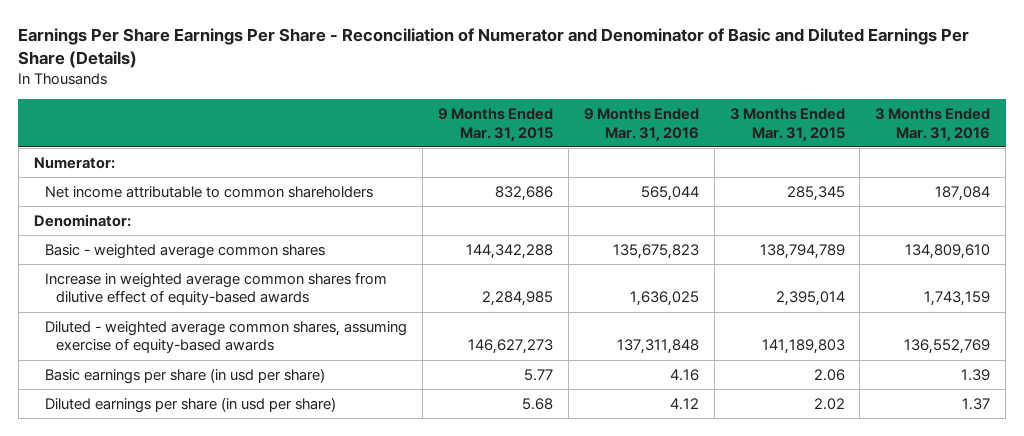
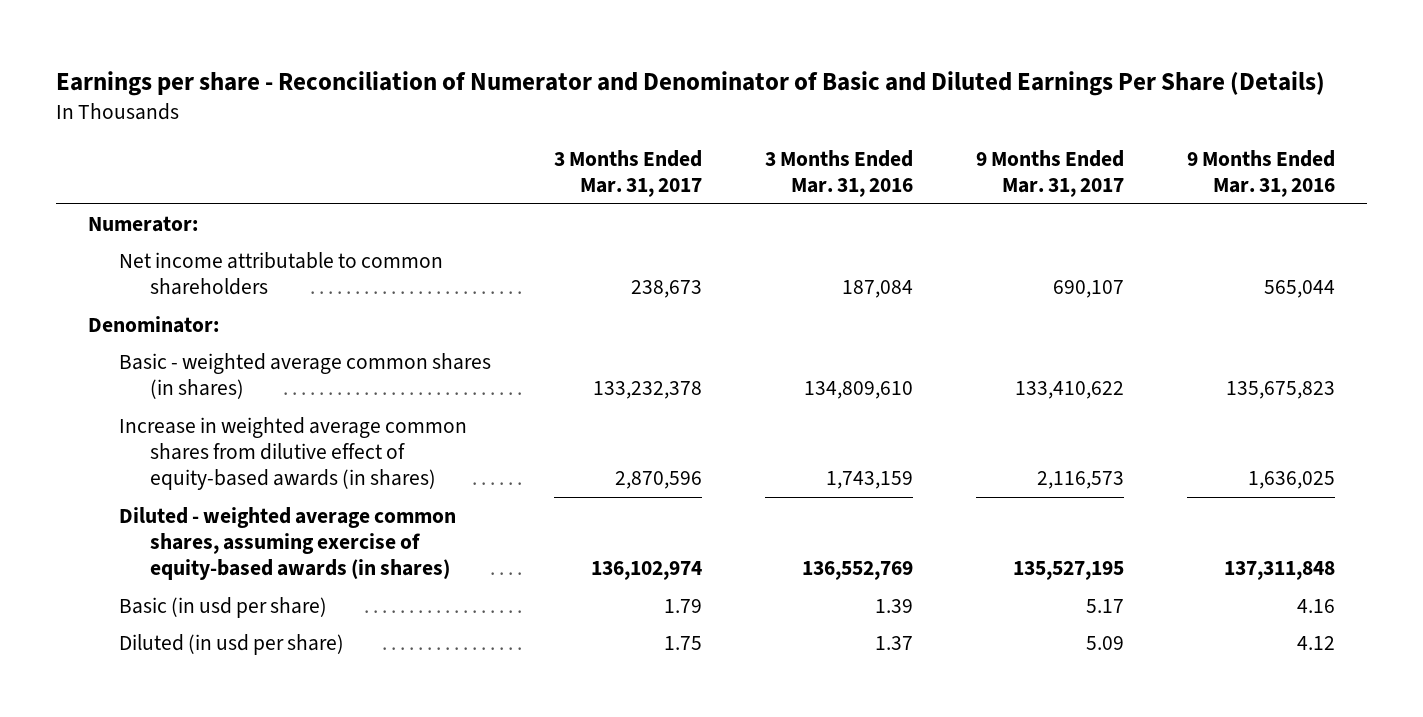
[18,28,970,69] Earnings Per Share Earnings Per Share - Reconciliation of Numerator and Denominator of Basic and Diluted Earnings Per Share (Details) -> [56,70,1326,96] Earnings per share - Reconciliation of Numerator and Denominator of Basic and Diluted Earnings Per Share (Details)
[437,108,553,142] 9 Months Ended Mar. 31, 2015 -> none
[729,108,845,142] 3 Months Ended Mar. 31, 2015 -> none
none -> [553,149,702,198] 3 Months Ended Mar. 31, 2017
none -> [976,149,1125,198] 9 Months Ended Mar. 31, 2017
[44,243,325,259] Basic - weighted average common shares -> [118,352,491,400] Basic - weighted average common shares (in shares)
[44,271,387,306] Increase in weighted average common shares from dilutive effect of equity-based awards -> [118,416,467,491] Increase in weighted average common shares from dilutive effect of equity-based awards (in shares)
[44,320,407,354] Diluted - weighted average common shares, assuming exercise of equity-based awards -> [118,506,456,581] Diluted - weighted average common shares, assuming exercise of equity-based awards (in shares)
[44,367,325,384] Basic earnings per share (in usd per share) -> [118,596,327,618] Basic (in usd per share)
[44,396,336,413] Diluted earnings per share (in usd per share) -> [118,633,344,655] Diluted (in usd per share)

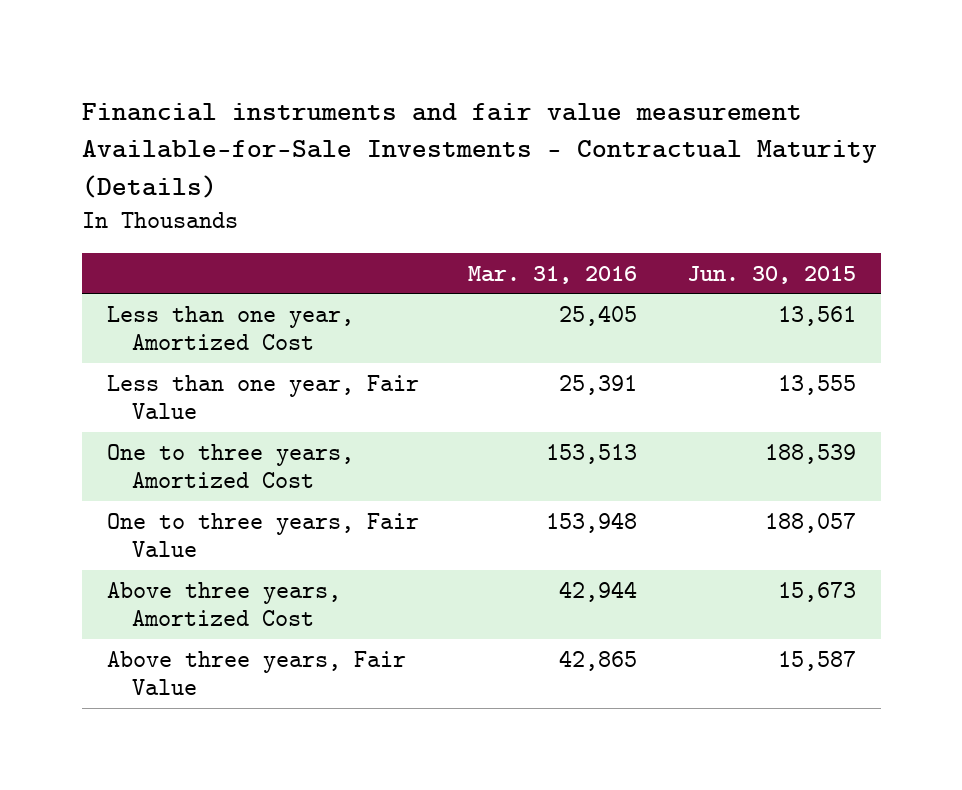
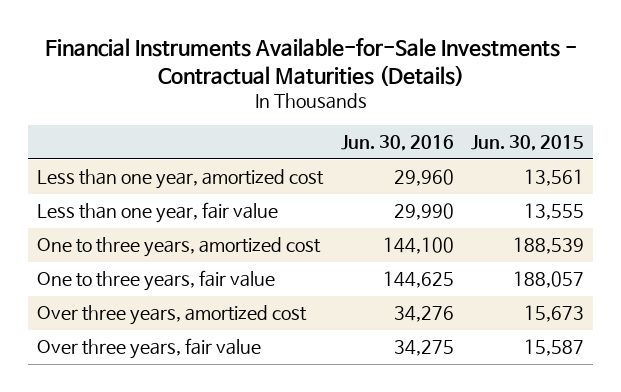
[81,102,877,199] Financial instruments and fair value measurement Available-for-Sale Investments - Contractual Maturity (Details) -> [44,38,577,86] Financial Instruments Available-for-Sale Investments - Contractual Maturities (Details)
[468,265,638,284] Mar. 31, 2016 -> none
none -> [340,135,454,152] Jun. 30, 2016
[106,305,354,351] Less than one year, Amortized Cost -> [36,169,324,190] Less than one year, amortized cost
[106,374,419,420] Less than one year, Fair Value -> [36,202,278,224] Less than one year, fair value
[106,443,354,489] One to three years, Amortized Cost -> [36,237,321,258] One to three years, amortized cost
[106,512,419,558] One to three years, Fair Value -> [36,270,275,292] One to three years, fair value
[106,581,341,627] Above three years, Amortized Cost -> [36,305,307,326] Over three years, amortized cost
[106,650,406,696] Above three years, Fair Value -> [36,338,261,360] Over three years, fair value

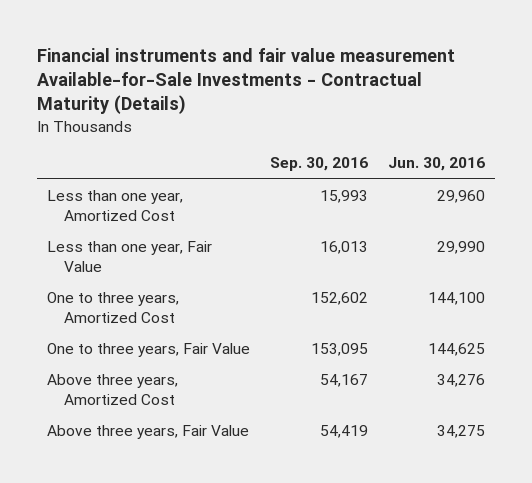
[44,38,577,86] Financial Instruments Available-for-Sale Investments - Contractual Maturities (Details) -> [37,47,456,115] Financial instruments and fair value measurement Available-for-Sale Investments - Contractual Maturity (Details)
[471,135,585,152] Jun. 30, 2015 -> none
none -> [270,157,369,172] Sep. 30, 2016
[36,169,324,190] Less than one year, amortized cost -> [47,190,184,221] Less than one year, Amortized Cost
[36,202,278,224] Less than one year, fair value -> [47,241,213,272] Less than one year, Fair Value
[36,237,321,258] One to three years, amortized cost -> [47,292,180,323] One to three years, Amortized Cost
[36,270,275,292] One to three years, fair value -> [47,343,251,358] One to three years, Fair Value
[36,305,307,326] Over three years, amortized cost -> [47,374,179,405] Above three years, Amortized Cost
[36,338,261,360] Over three years, fair value -> [47,425,250,440] Above three years, Fair Value

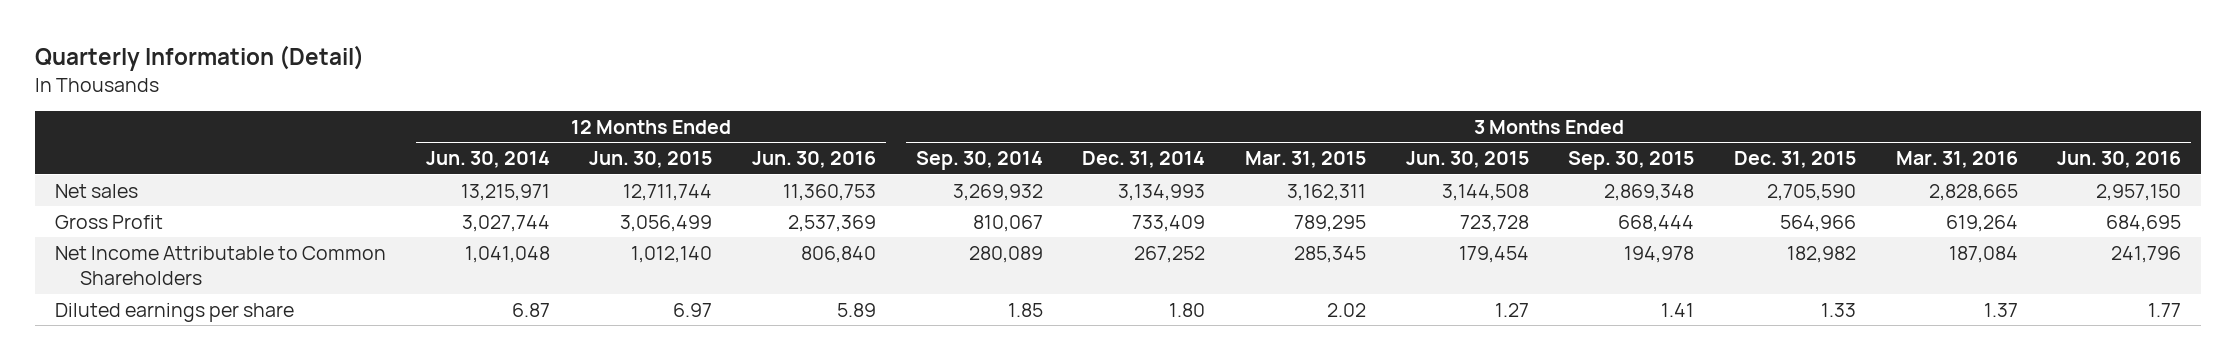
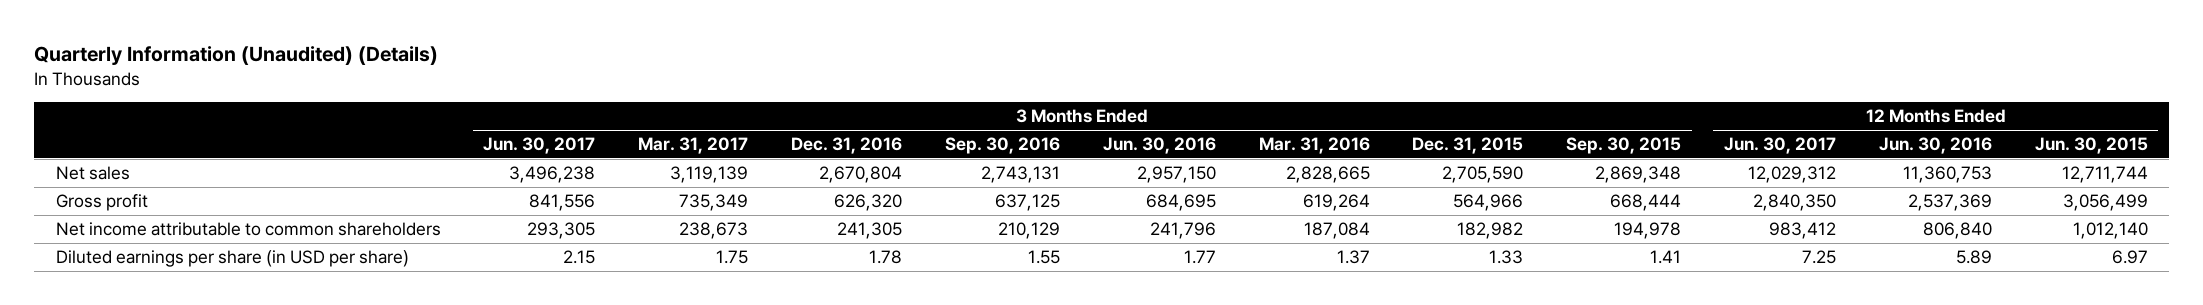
[35,45,365,72] Quarterly Information (Detail) -> [34,46,439,66] Quarterly Information (Unaudited) (Details)
[425,151,550,169] Jun. 30, 2014 -> none
[915,151,1043,171] Sep. 30, 2014 -> none
[1082,151,1206,169] Dec. 31, 2014 -> none
[1245,151,1367,169] Mar. 31, 2015 -> none
[1405,151,1529,169] Jun. 30, 2015 -> none
none -> [483,137,596,155] Jun. 30, 2017
none -> [638,137,749,155] Mar. 31, 2017
none -> [791,137,903,155] Dec. 31, 2016
none -> [944,137,1060,155] Sep. 30, 2016
none -> [1724,137,1837,155] Jun. 30, 2017
[55,214,164,229] Gross Profit -> [55,194,148,212] Gross profit
[55,245,387,285] Net Income Attributable to Common Shareholders -> [55,222,441,237] Net income attributable to common shareholders
[55,302,295,322] Diluted earnings per share -> [55,250,409,268] Diluted earnings per share (in USD per share)

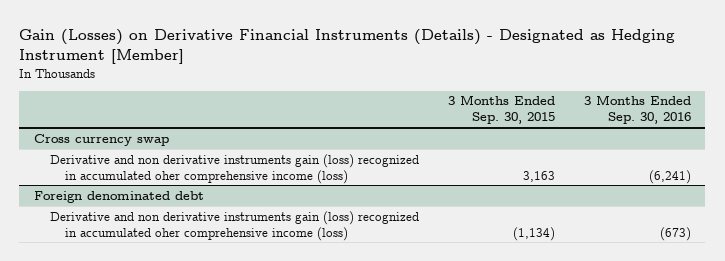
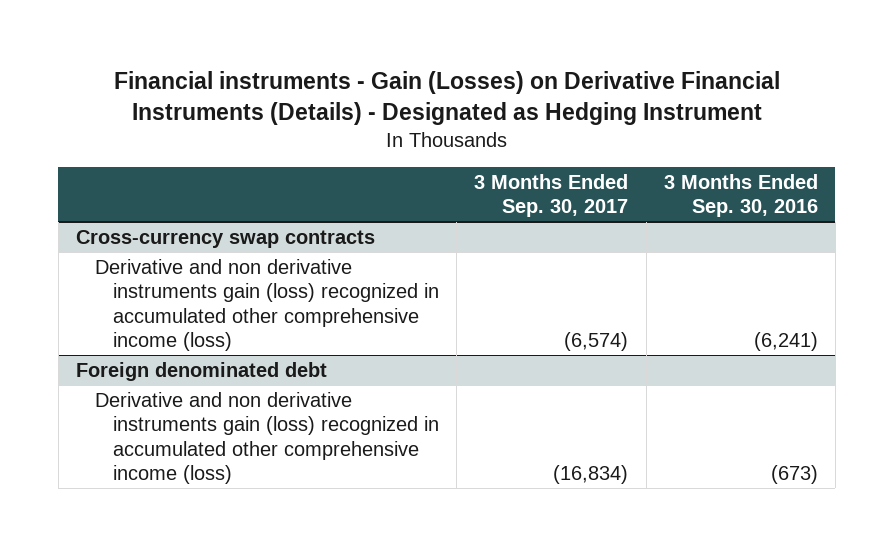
[19,28,676,64] Gain (Losses) on Derivative Financial Instruments (Details) - Designated as Hedging Instrument [Member] -> [113,71,780,125] Financial instruments - Gain (Losses) on Derivative Financial Instruments (Details) - Designated as Hedging Instrument
[447,95,555,125] 3 Months Ended Sep. 30, 2015 -> none
none -> [474,173,629,217] 3 Months Ended Sep. 30, 2017
[34,133,170,146] Cross currency swap -> [75,230,375,249] Cross-currency swap contracts
[49,153,419,184] Derivative and non derivative instruments gain (loss) recognized in accumulated oher comprehensive income (loss) -> [94,259,440,351] Derivative and non derivative instruments gain (loss) recognized in accumulated other comprehensive income (loss)
[49,210,419,241] Derivative and non derivative instruments gain (loss) recognized in accumulated oher comprehensive income (loss) -> [94,392,440,484] Derivative and non derivative instruments gain (loss) recognized in accumulated other comprehensive income (loss)

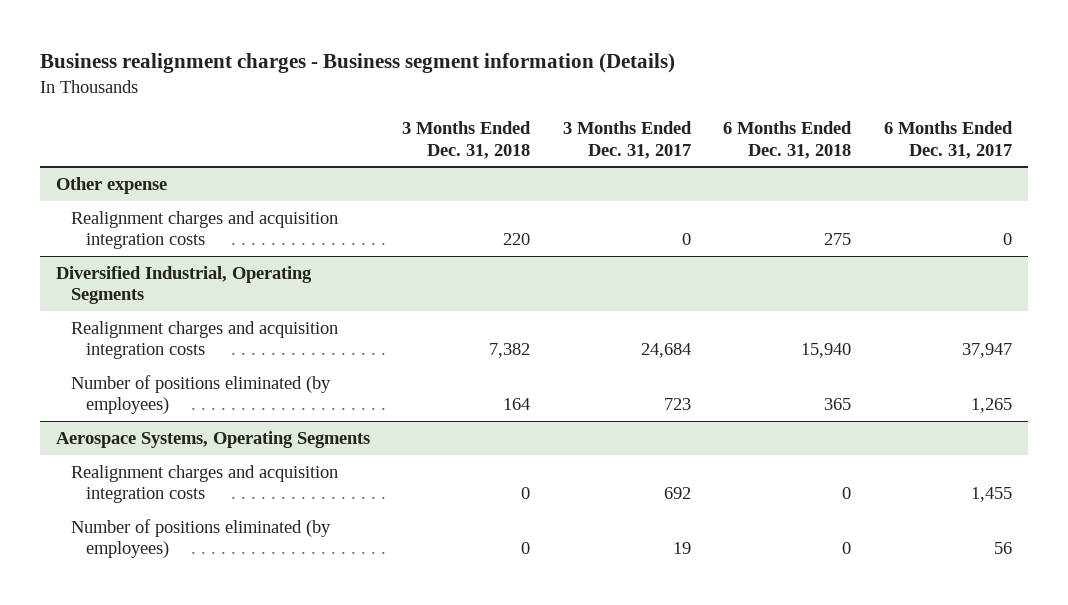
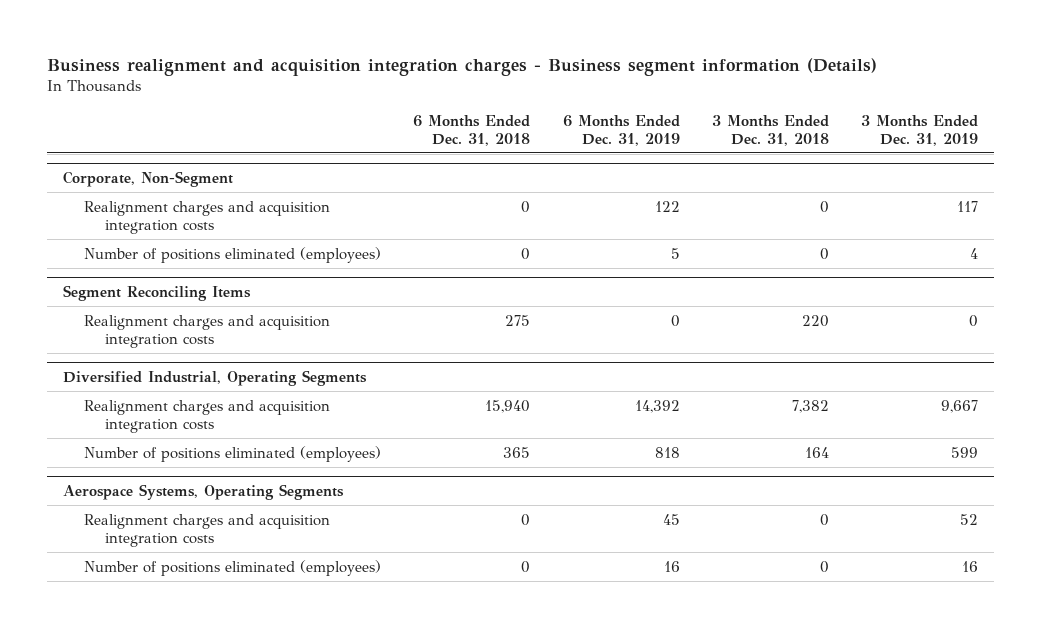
[39,53,675,74] Business realignment charges - Business segment information (Details) -> [47,57,878,76] Business realignment and acquisition integration charges - Business segment information (Details)
[562,121,692,159] 3 Months Ended Dec. 31, 2017 -> none
[883,121,1013,159] 6 Months Ended Dec. 31, 2017 -> none
none -> [562,114,680,146] 6 Months Ended Dec. 31, 2019
none -> [861,114,979,146] 3 Months Ended Dec. 31, 2019
none -> [63,170,234,187] Corporate, Non-Segment
none -> [84,200,331,234] Realignment charges and acquisition integration costs
none -> [84,246,382,263] Number of positions eliminated (employees)
[55,176,167,194] Other expense -> [63,284,252,301] Segment Reconciling Items
[70,374,331,415] Number of positions eliminated (by employees) -> [84,445,382,462] Number of positions eliminated (employees)
[70,518,331,559] Number of positions eliminated (by employees) -> [84,559,382,576] Number of positions eliminated (employees)

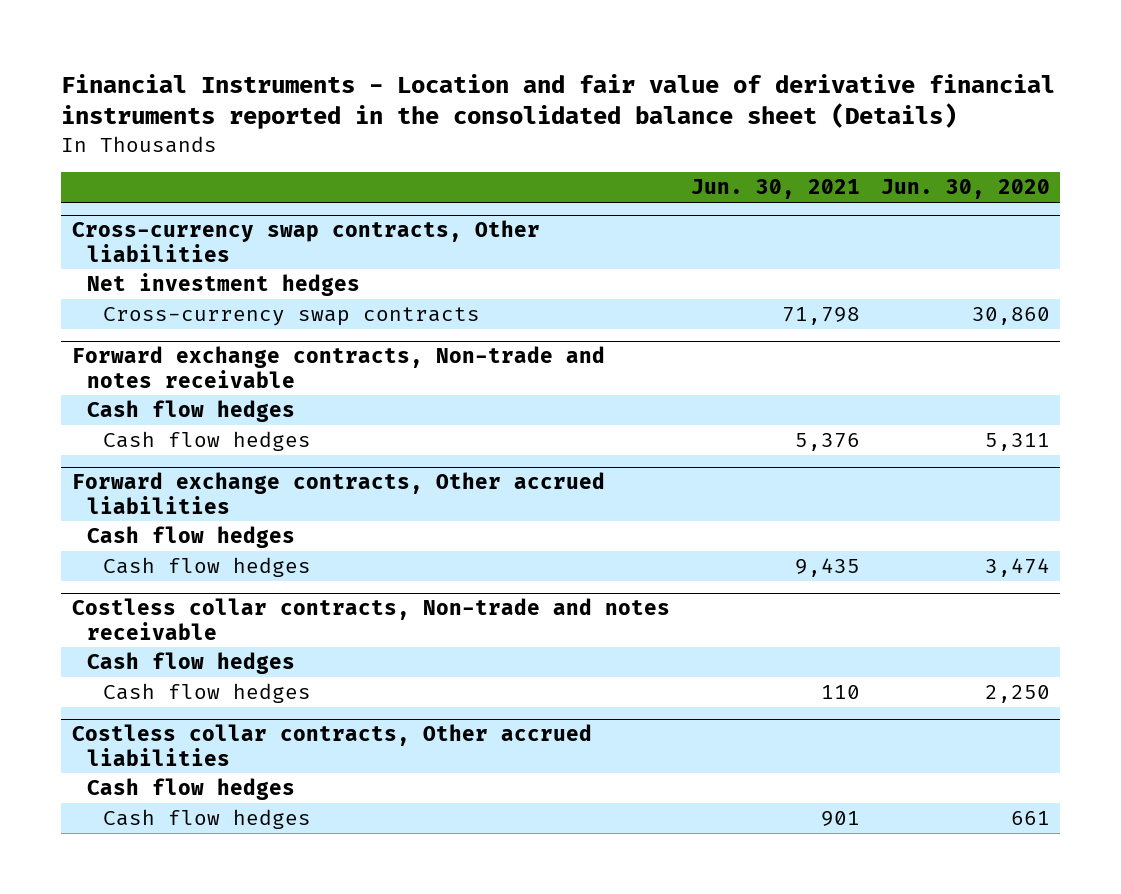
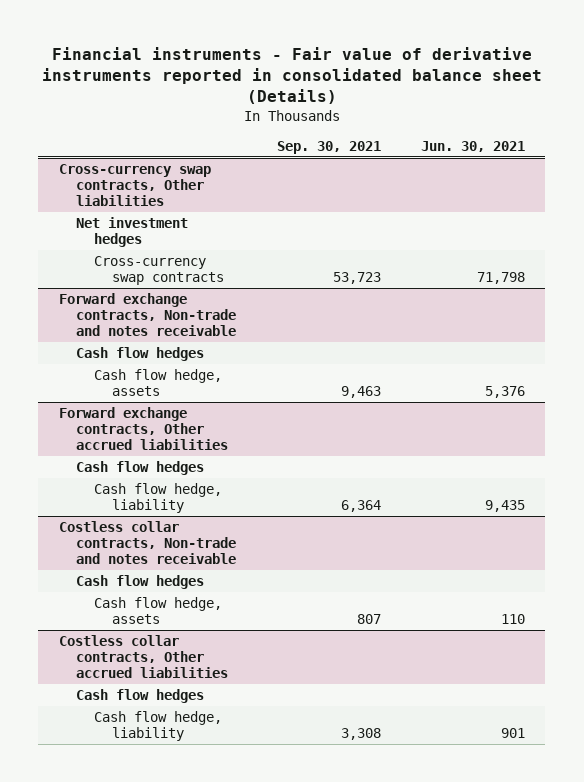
[61,73,1056,130] Financial Instruments - Location and fair value of derivative financial instruments reported in the consolidated balance sheet (Details) -> [41,46,542,105] Financial instruments - Fair value of derivative instruments reported in consolidated balance sheet (Details)
[880,179,1050,200] Jun. 30, 2020 -> none
none -> [276,140,381,154] Sep. 30, 2021
[102,431,311,452] Cash flow hedges -> [93,368,222,396] Cash flow hedge, assets
[102,557,311,578] Cash flow hedges -> [93,482,222,513] Cash flow hedge, liability
[102,683,311,704] Cash flow hedges -> [93,596,222,624] Cash flow hedge, assets
[102,809,311,830] Cash flow hedges -> [93,710,222,741] Cash flow hedge, liability

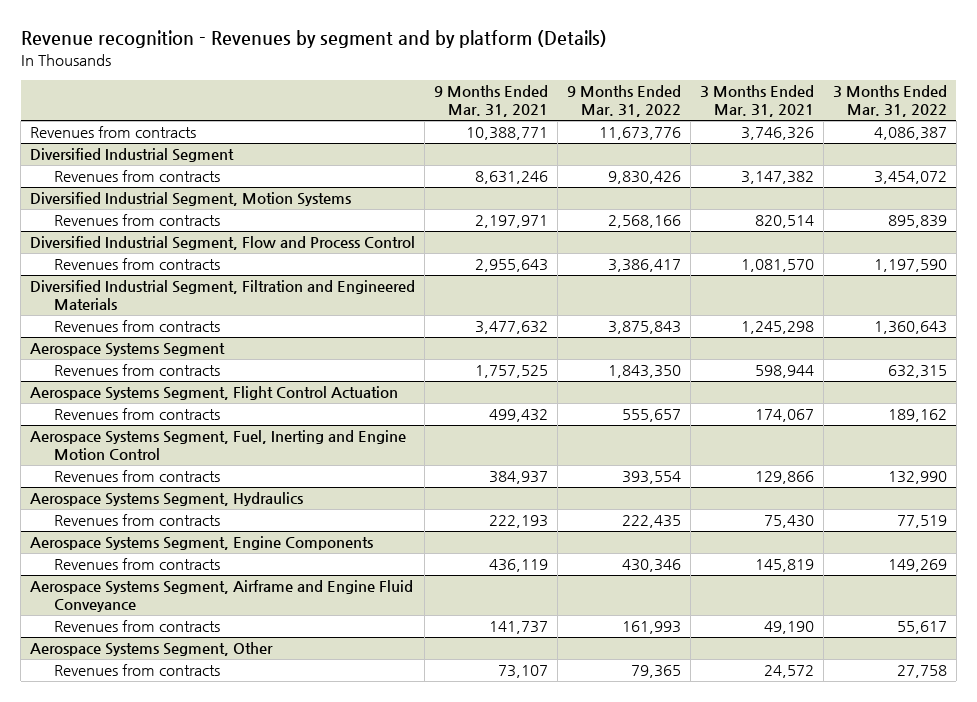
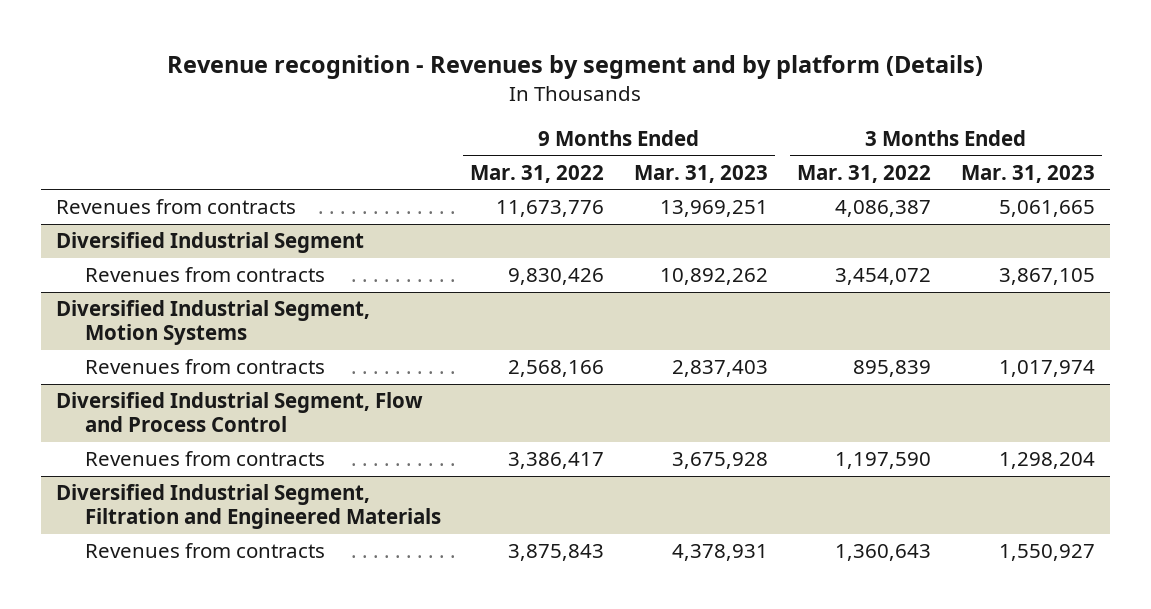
[434,85,549,118] 9 Months Ended Mar. 31, 2021 -> none
[700,85,815,118] 3 Months Ended Mar. 31, 2021 -> none
none -> [633,164,768,183] Mar. 31, 2023
none -> [960,164,1095,183] Mar. 31, 2023
[30,343,226,357] Aerospace Systems Segment -> none
[53,364,220,377] Revenues from contracts -> none
[30,386,399,401] Aerospace Systems Segment, Flight Control Actuation -> none
[53,408,220,421] Revenues from contracts -> none
[30,430,407,461] Aerospace Systems Segment, Fuel, Inerting and Engine Motion Control -> none
[53,470,220,483] Revenues from contracts -> none
[30,492,304,507] Aerospace Systems Segment, Hydraulics -> none
[53,514,220,527] Revenues from contracts -> none
[30,536,374,551] Aerospace Systems Segment, Engine Components -> none
[53,558,220,571] Revenues from contracts -> none
[30,580,414,613] Aerospace Systems Segment, Airframe and Engine Fluid Conveyance -> none
[53,620,220,633] Revenues from contracts -> none
[30,642,274,657] Aerospace Systems Segment, Other -> none
[53,664,220,677] Revenues from contracts -> none

